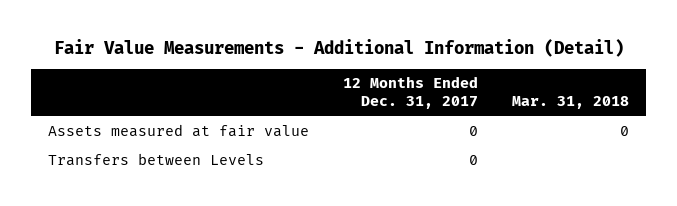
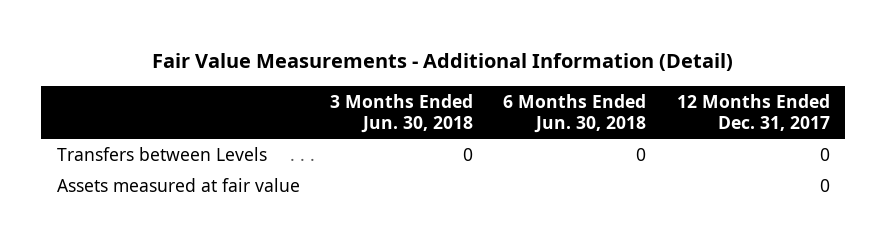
[512,96,630,110] Mar. 31, 2018 -> none
none -> [329,93,473,133] 3 Months Ended Jun. 30, 2018
none -> [503,93,647,133] 6 Months Ended Jun. 30, 2018
[48,124,310,138] Assets measured at fair value -> [56,177,300,192] Assets measured at fair value

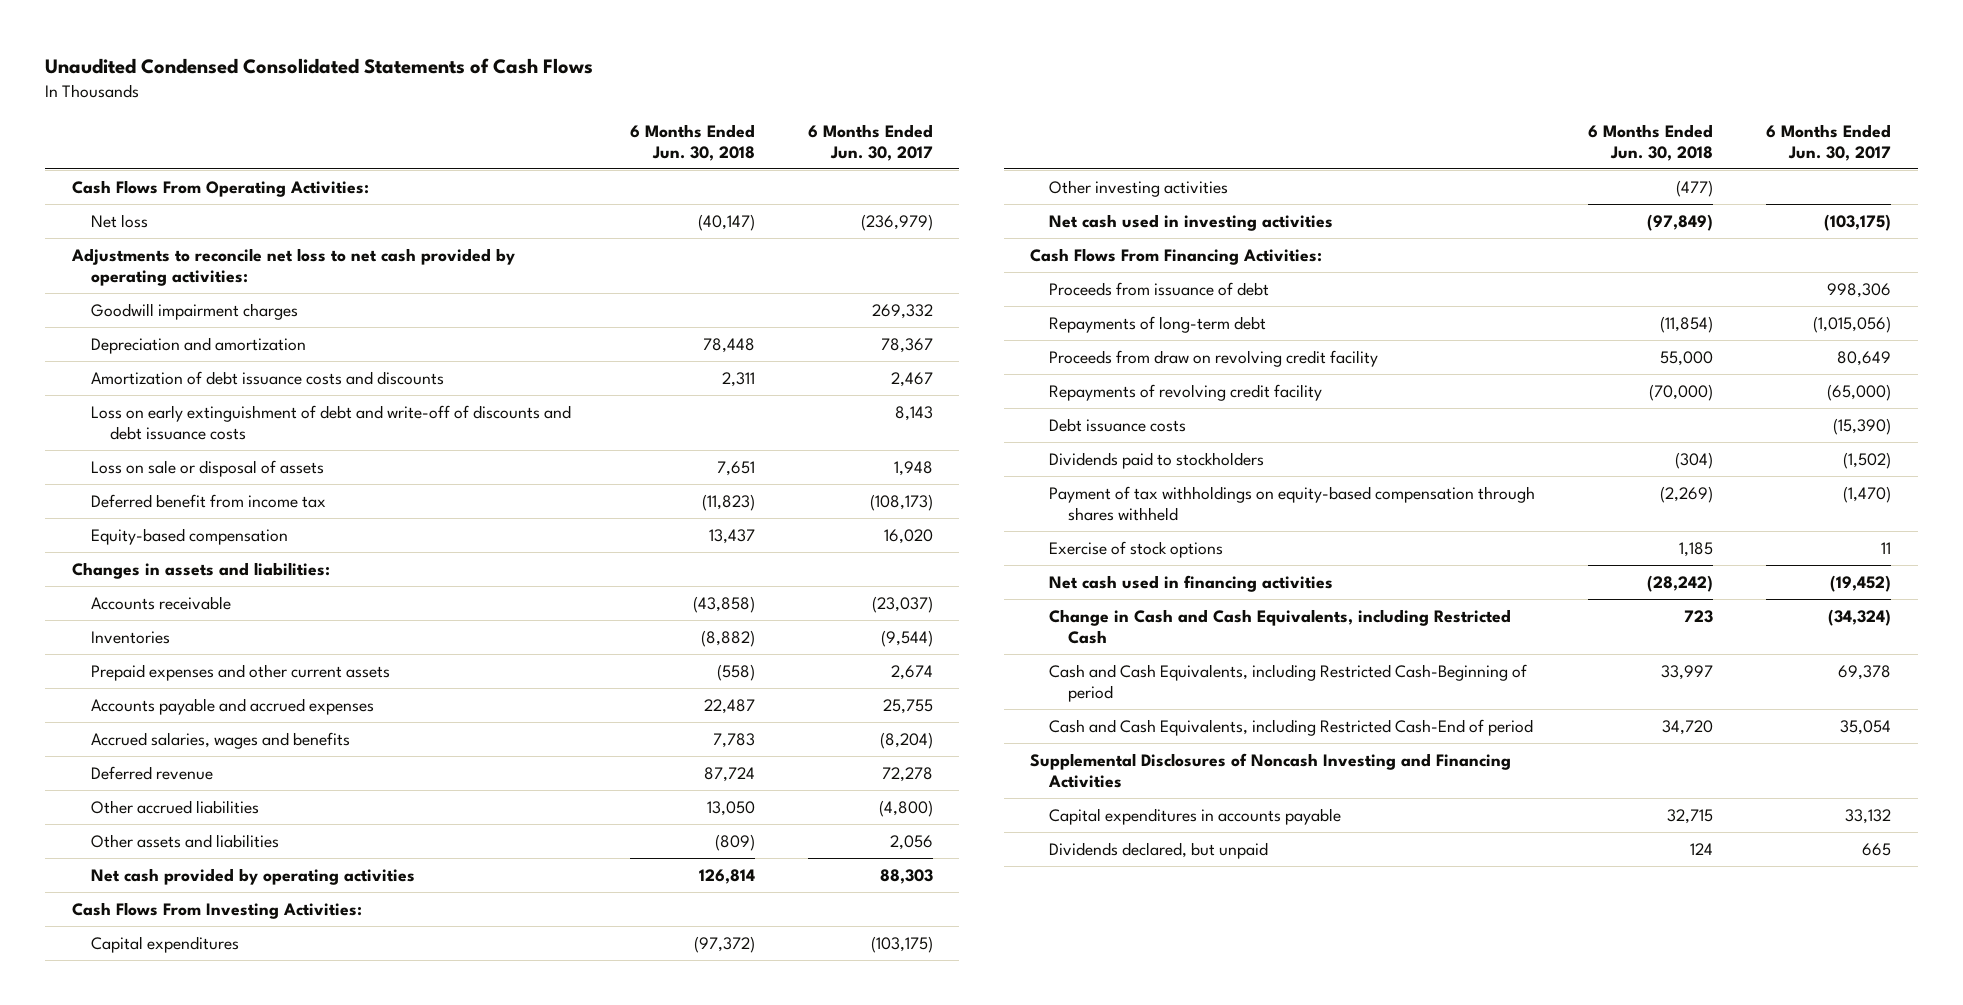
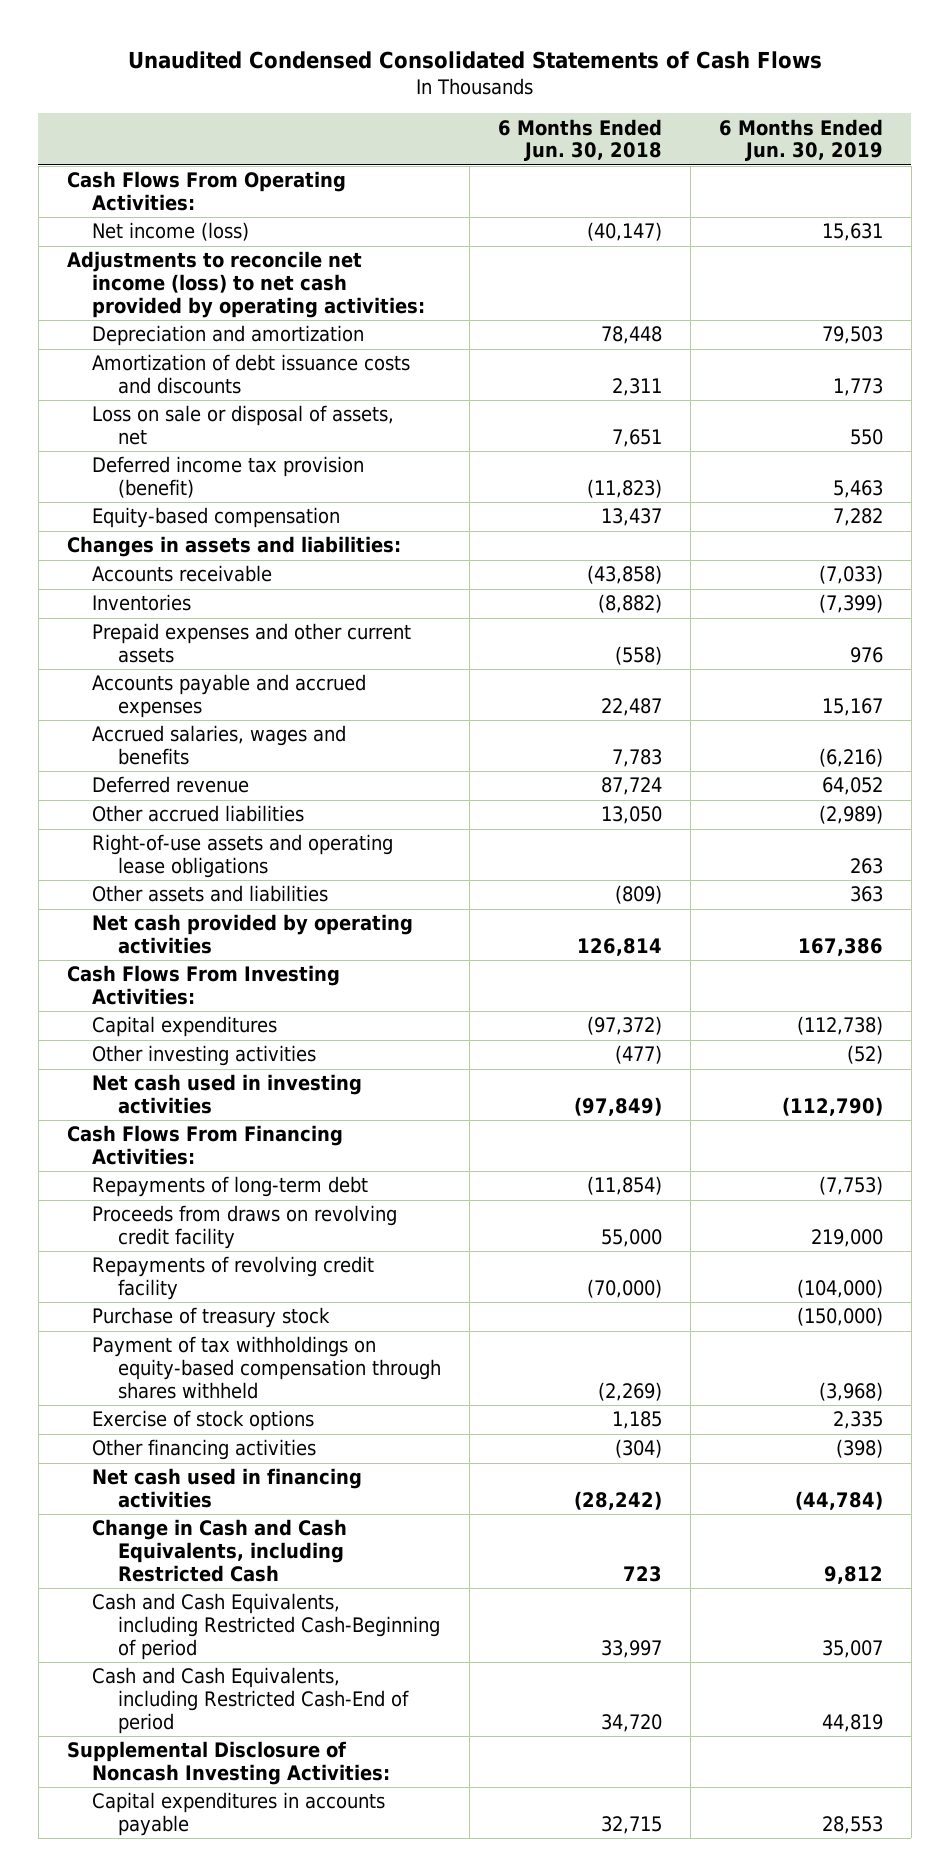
[807,124,933,161] 6 Months Ended Jun. 30, 2017 -> none
none -> [718,118,883,162] 6 Months Ended Jun. 30, 2019
[90,302,298,320] Goodwill impairment charges -> none
[90,213,148,228] Net loss -> [92,222,250,242] Net income (loss)
[70,247,515,286] Adjustments to reconcile net loss to net cash provided by operating activities: -> [66,251,426,318] Adjustments to reconcile net income (loss) to net cash provided by operating activities:
[90,404,571,440] Loss on early extinguishment of debt and write-off of discounts and debt issuance costs -> none
[90,459,324,477] Loss on sale or disposal of assets -> [92,405,395,445] Loss on sale or disposal of assets, net
[90,493,326,508] Deferred benefit from income tax -> [92,456,365,498] Deferred income tax provision (benefit)
none -> [92,834,394,878] Right-of-use assets and operating lease obligations
[1049,281,1270,296] Proceeds from issuance of debt -> none
[1049,349,1379,367] Proceeds from draw on revolving credit facility -> [92,1205,398,1249] Proceeds from draws on revolving credit facility
[1049,417,1187,432] Debt issuance costs -> none
[1049,451,1265,469] Dividends paid to stockholders -> none
none -> [92,1307,331,1329] Purchase of treasury stock
none -> [92,1439,317,1461] Other financing activities
[1030,752,1512,788] Supplemental Disclosures of Noncash Investing and Financing Activities -> [66,1741,391,1785] Supplemental Disclosure of Noncash Investing Activities:
[1049,841,1269,859] Dividends declared, but unpaid -> none

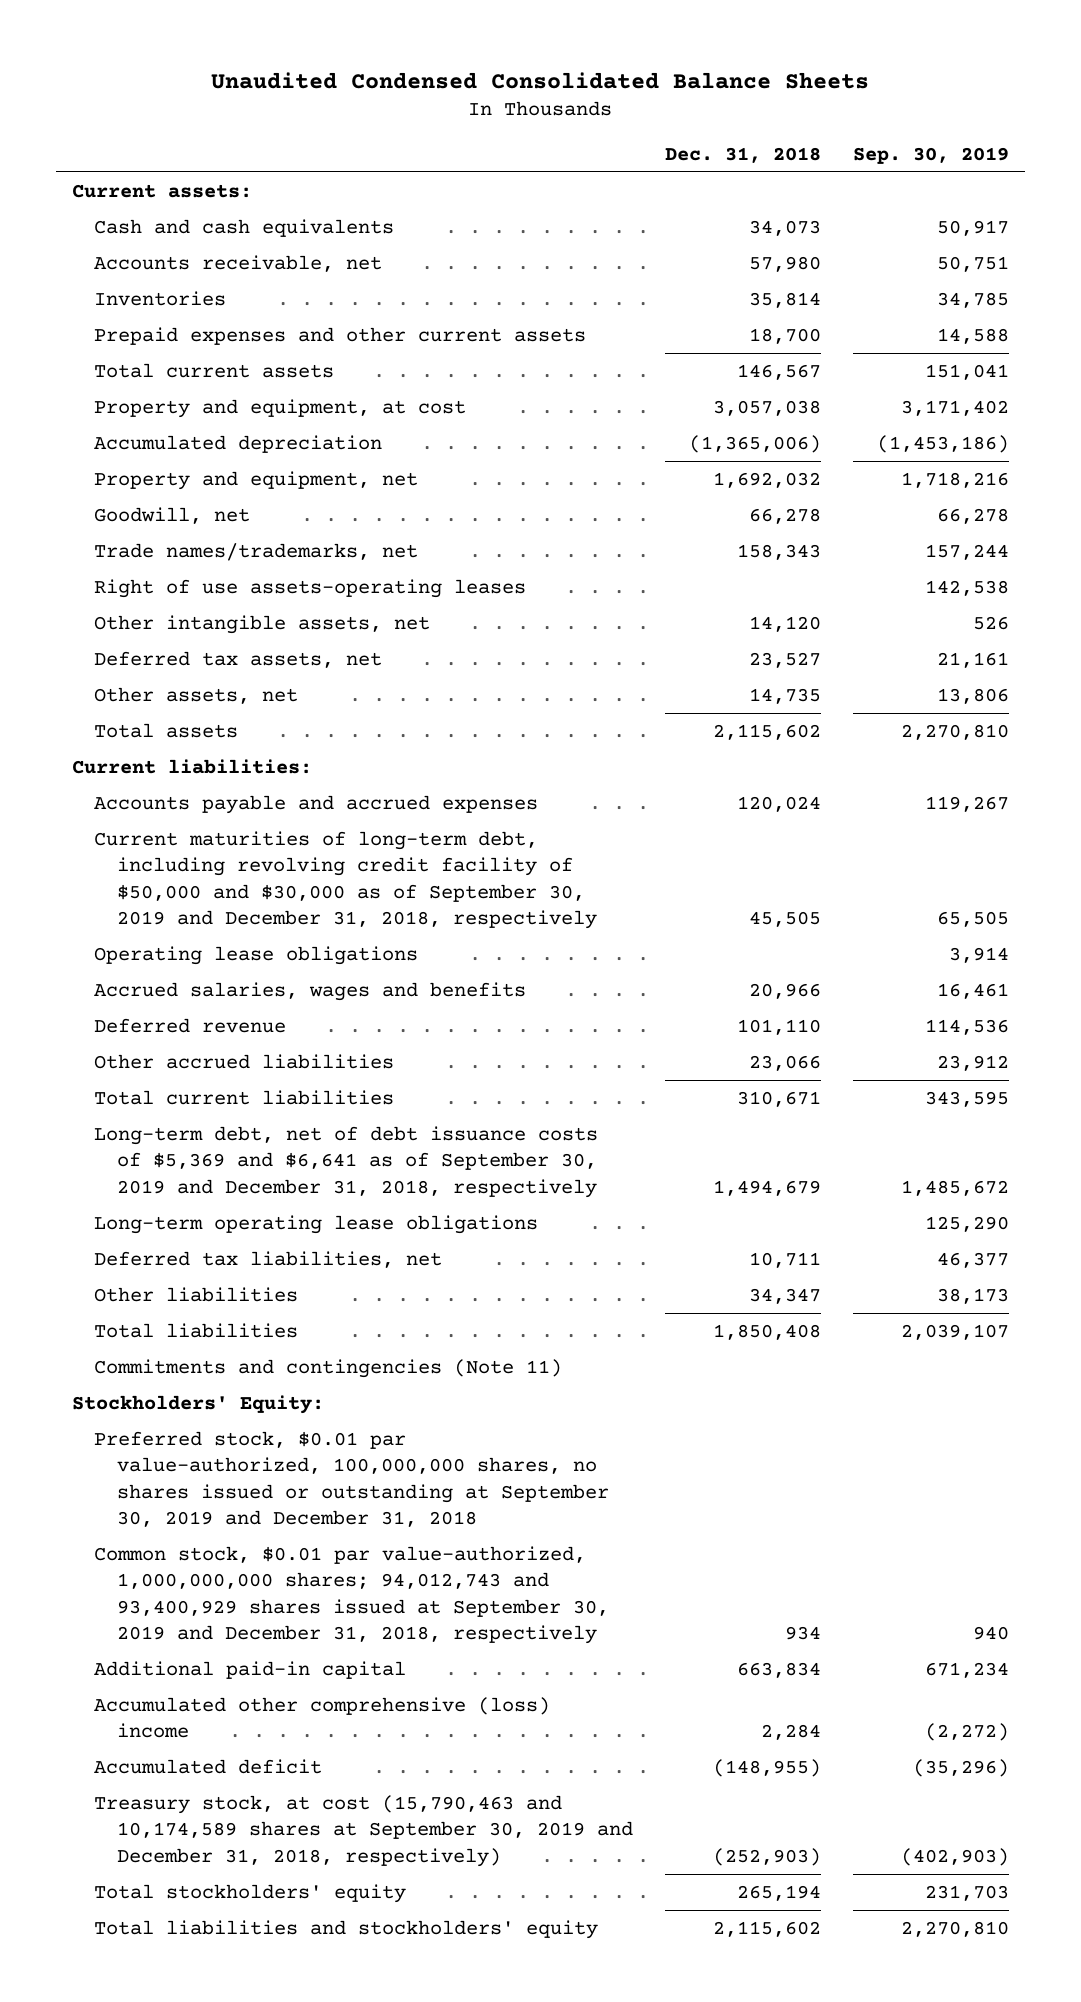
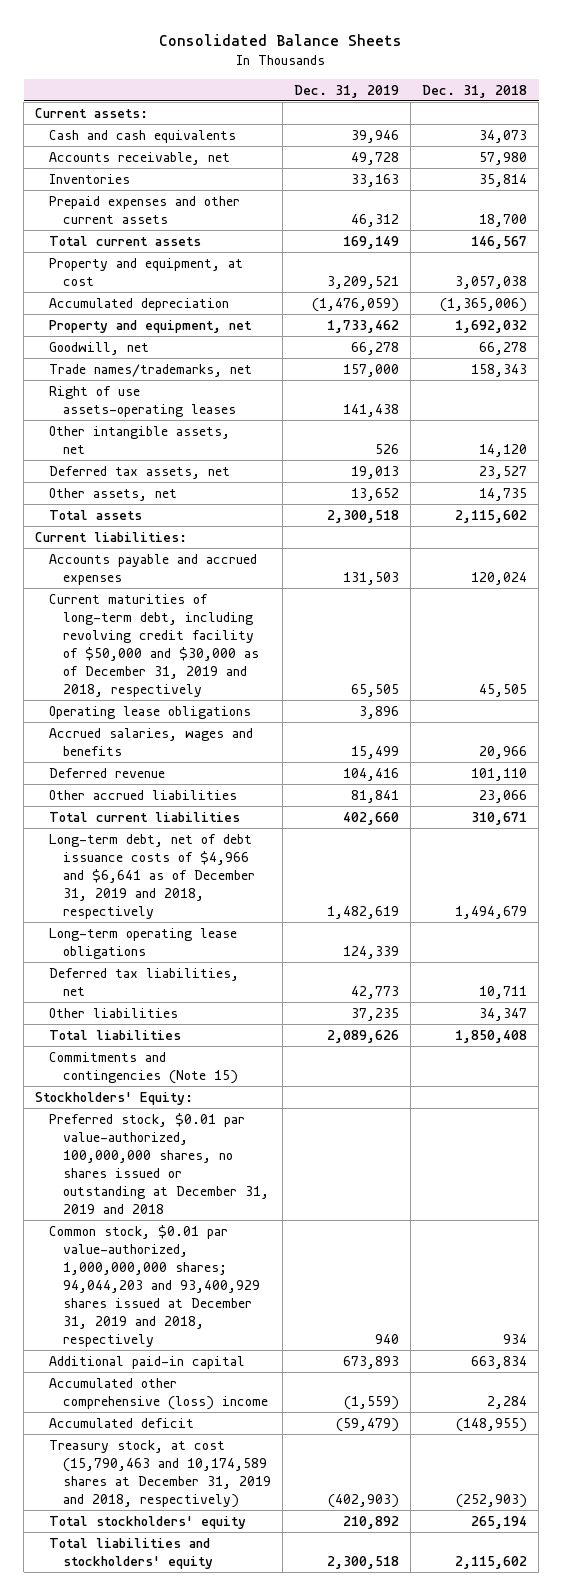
[211,71,870,89] Unaudited Condensed Consolidated Balance Sheets -> [159,33,403,46] Consolidated Balance Sheets
[852,146,1009,164] Sep. 30, 2019 -> none
none -> [294,84,400,98] Dec. 31, 2019
[94,830,597,929] Current maturities of long-term debt, including revolving credit facility of $50,000 and $30,000 as of September 30, 2019 and December 31, 2018, respectively -> [49,593,259,698] Current maturities of long-term debt, including revolving credit facility of $50,000 and $30,000 as of December 31, 2019 and 2018, respectively
[94,1125,599,1198] Long-term debt, net of debt issuance costs of $5,369 and $6,641 as of September 30, 2019 and December 31, 2018, respectively -> [49,833,255,919] Long-term debt, net of debt issuance costs of $4,966 and $6,641 as of December 31, 2019 and 2018, respectively
[94,1358,563,1378] Commitments and contingencies (Note 11) -> [49,1051,238,1084] Commitments and contingencies (Note 15)
[94,1430,609,1527] Preferred stock, $0.01 par value-authorized, 100,000,000 shares, no shares issued or outstanding at September 30, 2019 and December 31, 2018 -> [49,1112,269,1215] Preferred stock, $0.01 par value-authorized, 100,000,000 shares, no shares issued or outstanding at December 31, 2019 and 2018
[94,1545,609,1644] Common stock, $0.01 par value-authorized, 1,000,000,000 shares; 94,012,743 and 93,400,929 shares issued at September 30, 2019 and December 31, 2018, respectively -> [49,1224,260,1348] Common stock, $0.01 par value-authorized, 1,000,000,000 shares; 94,044,203 and 93,400,929 shares issued at December 31, 2019 and 2018, respectively
[94,1794,633,1867] Treasury stock, at cost (15,790,463 and 10,174,589 shares at September 30, 2019 and December 31, 2018, respectively) -> [49,1439,271,1508] Treasury stock, at cost (15,790,463 and 10,174,589 shares at December 31, 2019 and 2018, respectively)

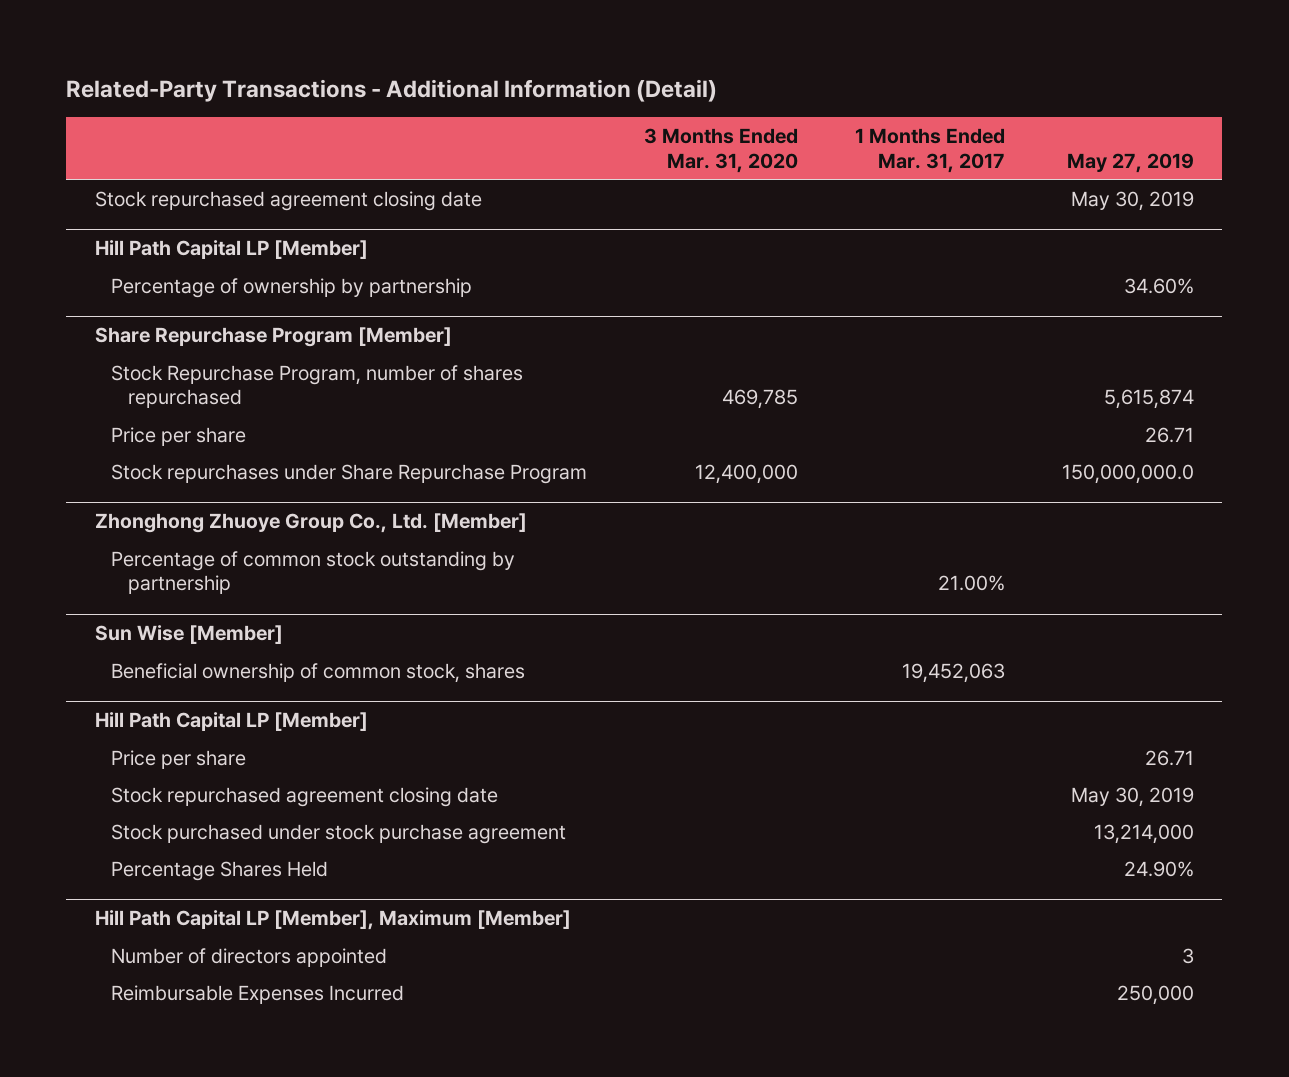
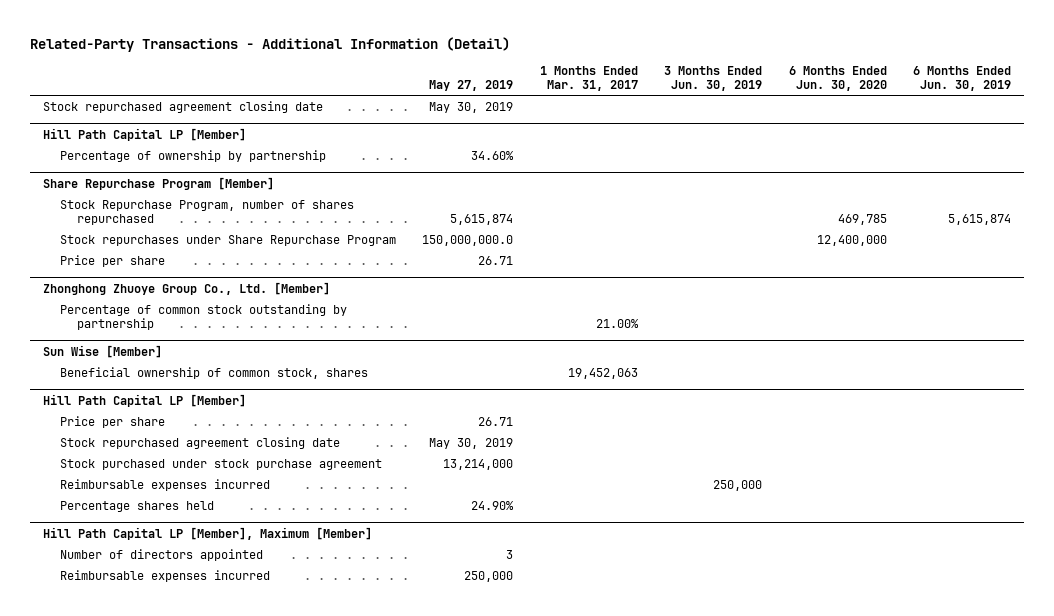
[644,128,799,173] 3 Months Ended Mar. 31, 2020 -> none
none -> [664,66,763,92] 3 Months Ended Jun. 30, 2019
none -> [788,66,887,92] 6 Months Ended Jun. 30, 2020
none -> [912,66,1011,92] 6 Months Ended Jun. 30, 2019
[111,426,247,446] Price per share -> [59,254,165,267] Price per share
none -> [59,478,270,491] Reimbursable expenses incurred
[111,860,329,881] Percentage Shares Held -> [59,500,214,512] Percentage shares held
[111,984,405,1004] Reimbursable Expenses Incurred -> [59,569,270,582] Reimbursable expenses incurred

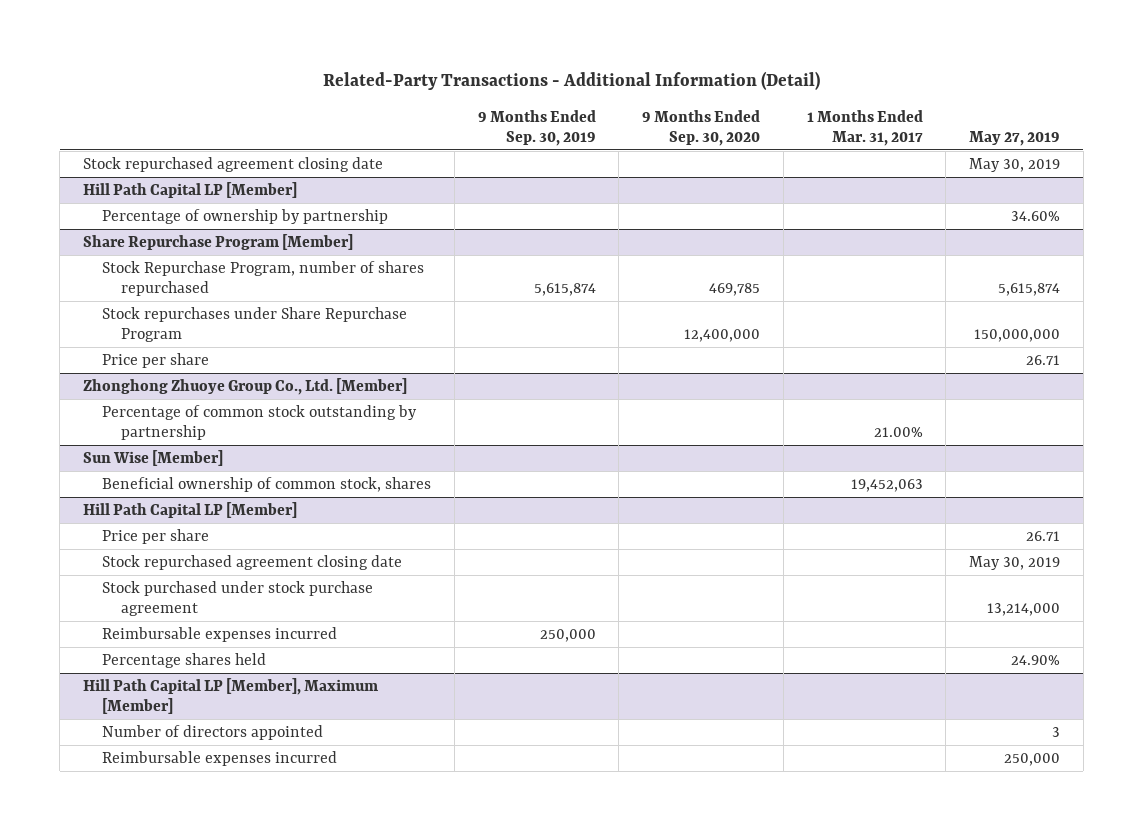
[664,66,763,92] 3 Months Ended Jun. 30, 2019 -> none
[788,66,887,92] 6 Months Ended Jun. 30, 2020 -> none
[912,66,1011,92] 6 Months Ended Jun. 30, 2019 -> none
none -> [477,109,596,146] 9 Months Ended Sep. 30, 2019
none -> [642,109,761,146] 9 Months Ended Sep. 30, 2020
[422,234,514,246] 150,000,000.0 -> [974,329,1061,343] 150,000,000

